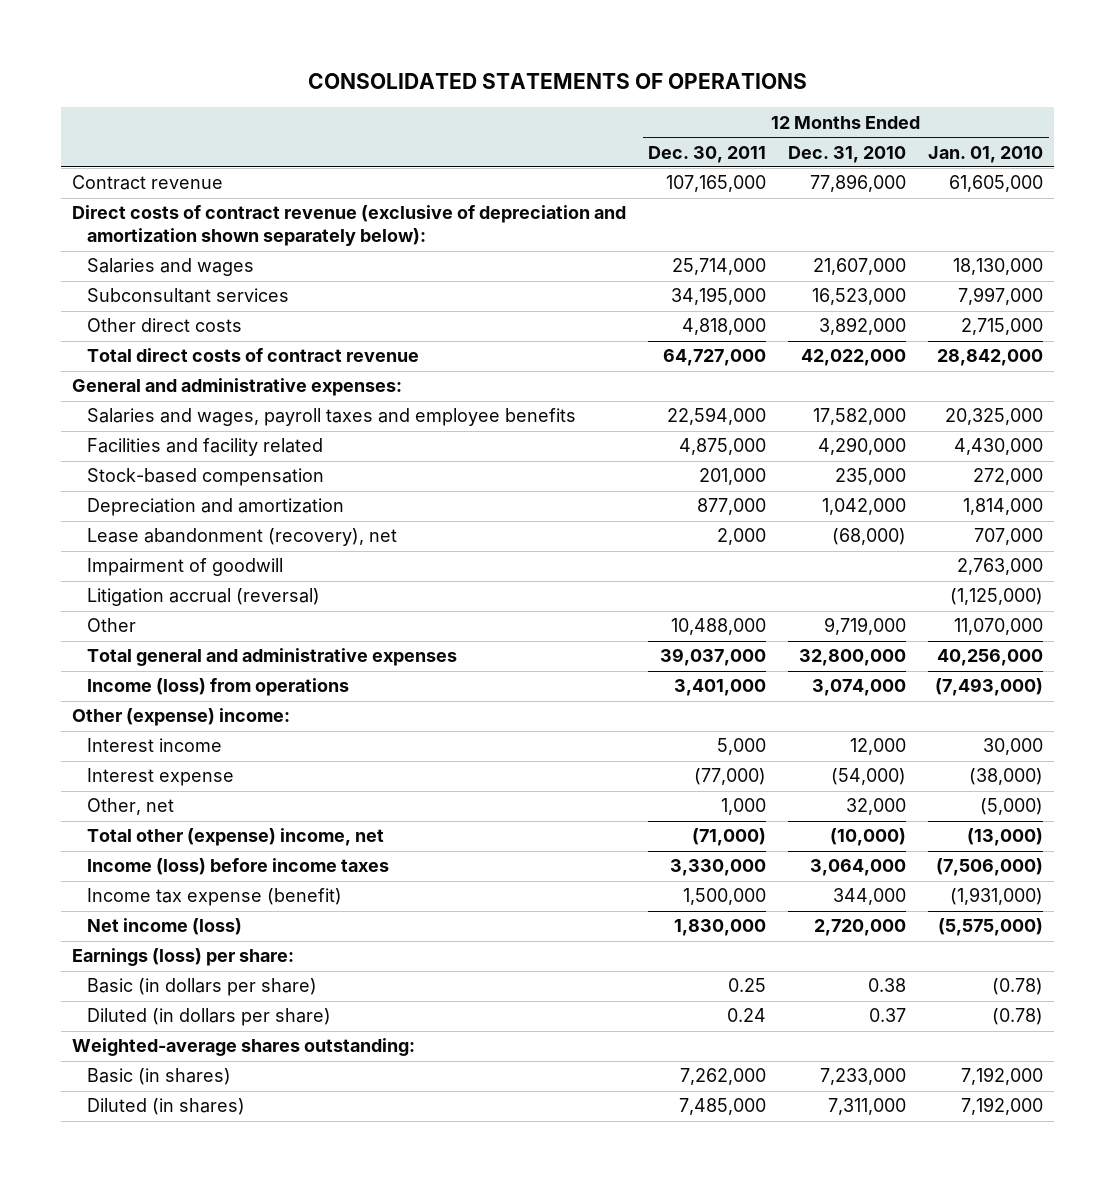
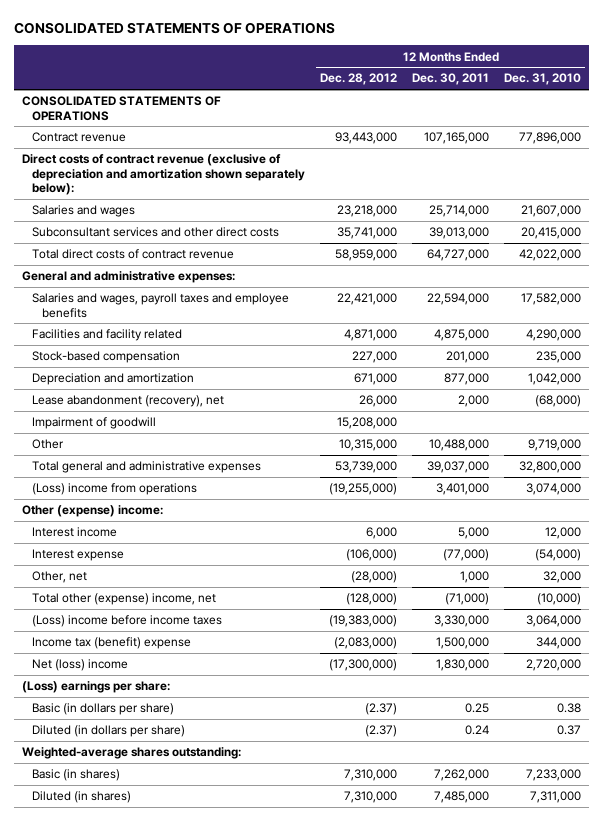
[928,145,1044,163] Jan. 01, 2010 -> none
none -> [319,73,397,86] Dec. 28, 2012
none -> [22,96,222,121] CONSOLIDATED STATEMENTS OF OPERATIONS
[87,318,243,333] Other direct costs -> none
[87,288,290,304] Subconsultant services -> [31,227,279,238] Subconsultant services and other direct costs
[671,287,767,306] 34,195,000 -> [429,227,490,240] 39,013,000
[812,288,907,306] 16,523,000 -> [521,227,582,240] 20,415,000
[87,588,321,607] Litigation accrual (reversal) -> none
[87,678,350,697] Income (loss) from operations -> [31,483,197,496] (Loss) income from operations
[87,858,390,876] Income (loss) before income taxes -> [31,615,222,628] (Loss) income before income taxes
[87,888,343,907] Income tax expense (benefit) -> [31,637,191,650] Income tax (benefit) expense
[87,918,243,936] Net income (loss) -> [31,659,128,672] Net (loss) income
[72,948,295,967] Earnings (loss) per share: -> [22,681,171,694] (Loss) earnings per share:

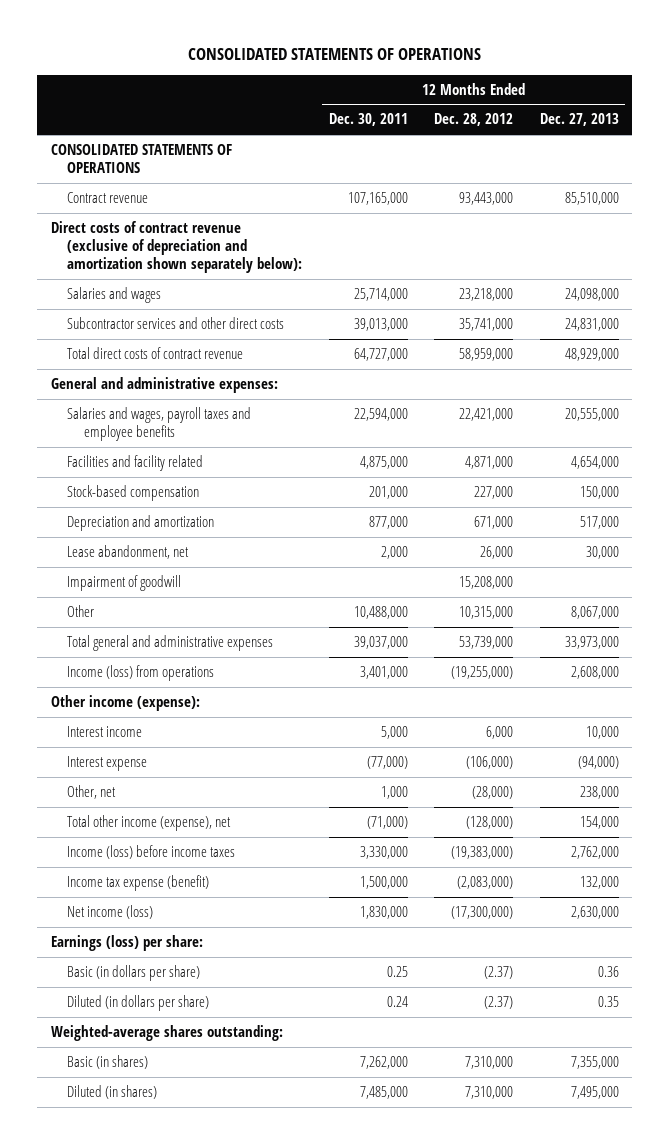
[504,73,582,86] Dec. 31, 2010 -> none
none -> [539,113,619,127] Dec. 27, 2013
[31,227,279,238] Subconsultant services and other direct costs -> [67,317,285,330] Subcontractor services and other direct costs
[31,395,224,408] Lease abandonment (recovery), net -> [67,545,190,560] Lease abandonment, net
[31,483,197,496] (Loss) income from operations -> [67,665,215,682] Income (loss) from operations
[22,505,164,518] Other (expense) income: -> [50,695,200,712] Other income (expense):
[31,593,216,606] Total other (expense) income, net -> [67,815,232,832] Total other income (expense), net
[31,615,222,628] (Loss) income before income taxes -> [67,845,236,860] Income (loss) before income taxes
[31,637,191,650] Income tax (benefit) expense -> [67,875,210,892] Income tax expense (benefit)
[31,659,128,672] Net (loss) income -> [67,905,154,920] Net income (loss)
[22,681,171,694] (Loss) earnings per share: -> [50,935,203,952] Earnings (loss) per share:

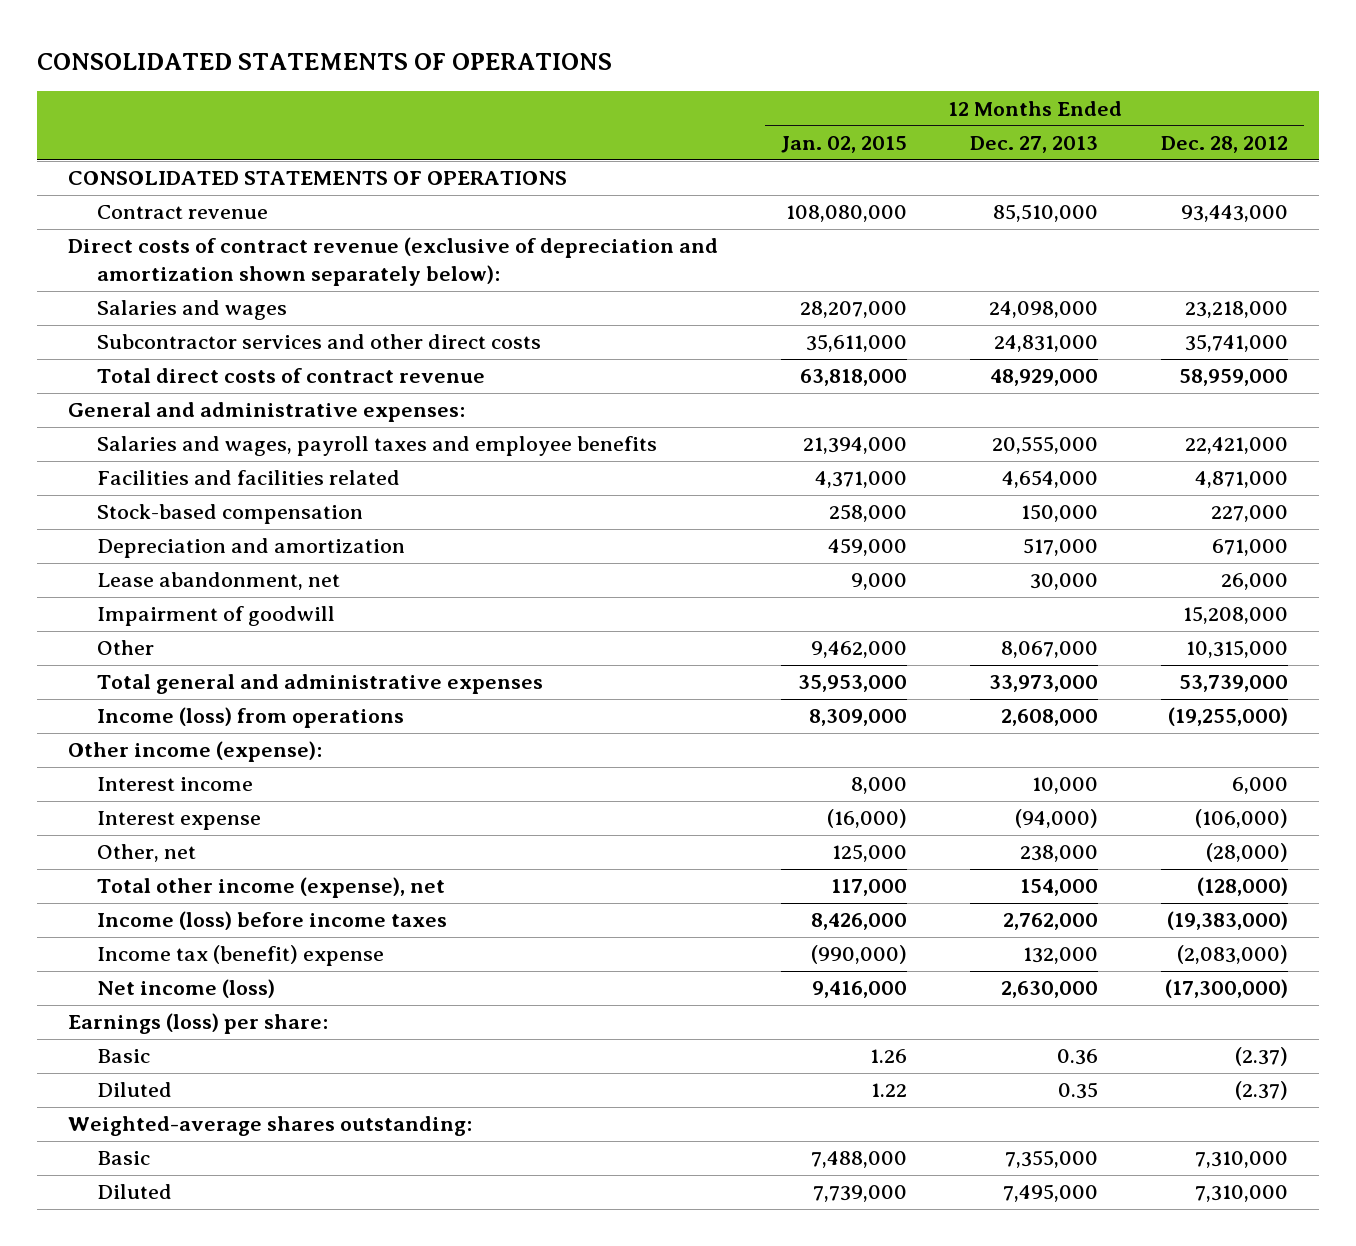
[328,113,408,127] Dec. 30, 2011 -> none
none -> [781,135,908,153] Jan. 02, 2015
[67,455,204,472] Facilities and facility related -> [97,470,401,486] Facilities and facilities related
[67,875,210,892] Income tax expense (benefit) -> [97,945,385,967] Income tax (benefit) expense
[67,965,201,982] Basic (in dollars per share) -> [97,1049,151,1064] Basic
[67,995,210,1012] Diluted (in dollars per share) -> [97,1082,173,1098] Diluted
[67,1055,149,1070] Basic (in shares) -> [97,1151,151,1166] Basic
[67,1085,158,1100] Diluted (in shares) -> [97,1184,173,1200] Diluted

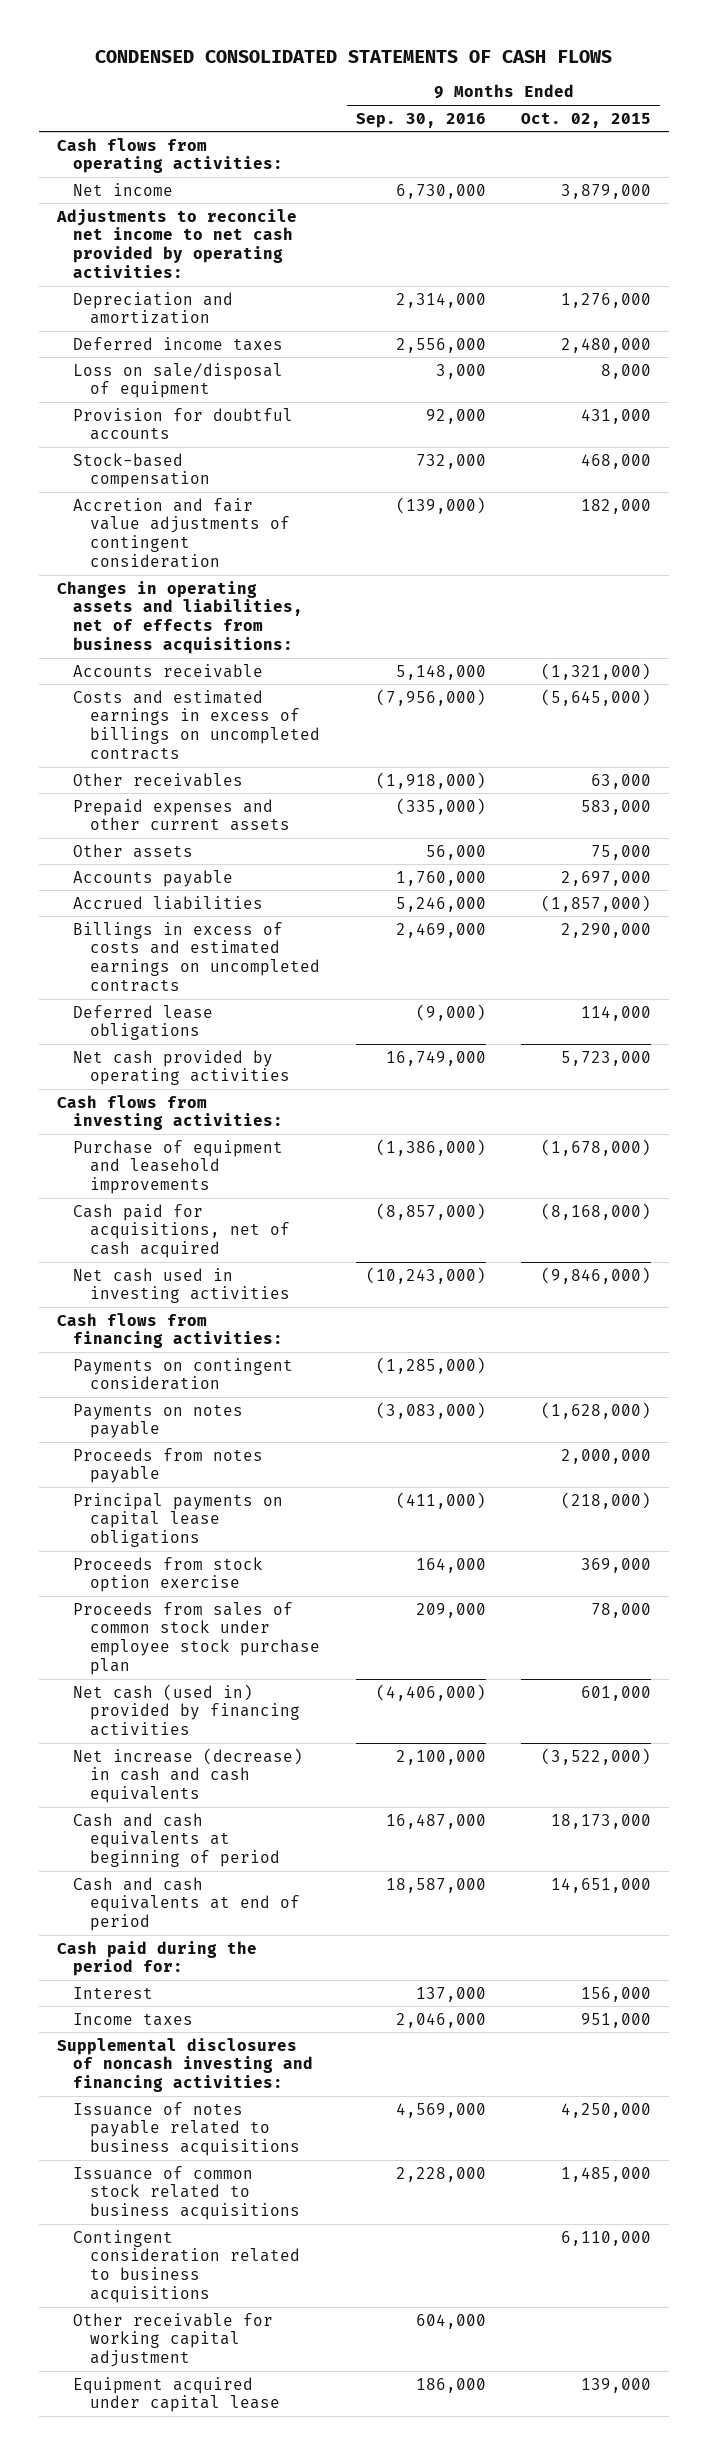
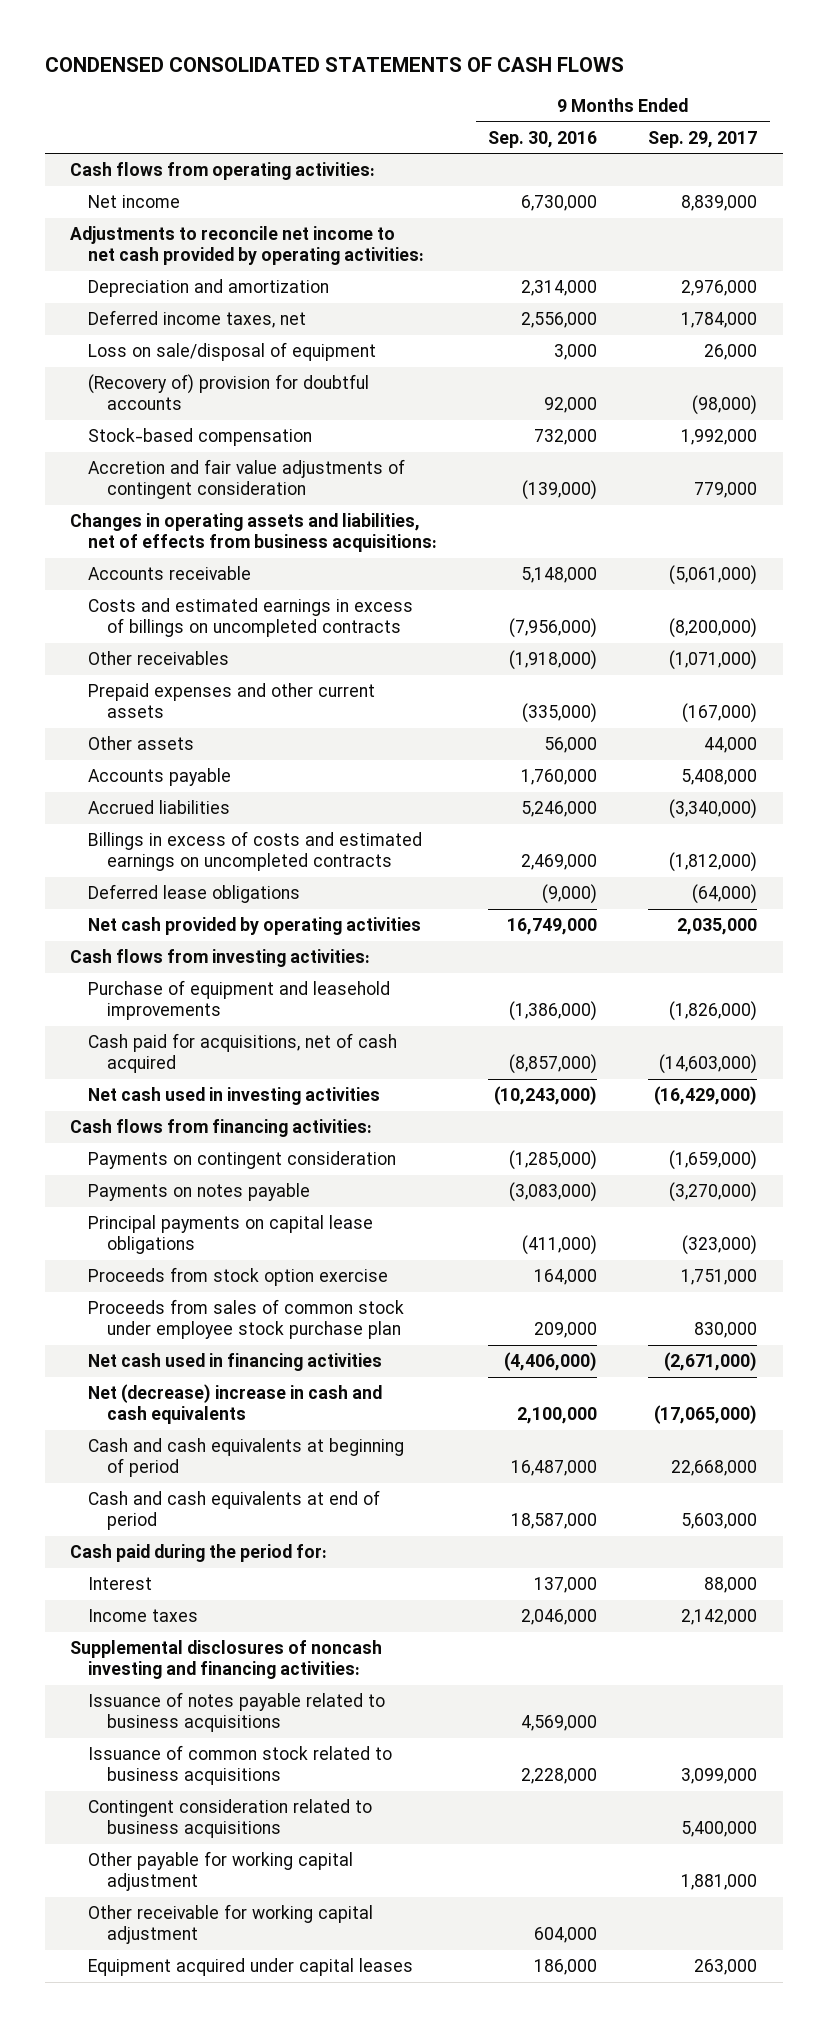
[521,111,652,128] Oct. 02, 2015 -> none
none -> [648,130,758,148] Sep. 29, 2017
[73,336,284,351] Deferred income taxes -> [88,310,307,329] Deferred income taxes, net
[73,407,294,441] Provision for doubtful accounts -> [88,374,370,411] (Recovery of) provision for doubtful accounts
[73,1447,264,1484] Proceeds from notes payable -> none
[73,1683,301,1737] Net cash (used in) provided by financing activities -> [88,1353,383,1372] Net cash used in financing activities
[73,1747,304,1804] Net increase (decrease) in cash and cash equivalents -> [88,1384,383,1425] Net (decrease) increase in cash and cash equivalents
none -> [88,1851,354,1892] Other payable for working capital adjustment
[73,2376,281,2413] Equipment acquired under capital lease -> [88,1958,414,1977] Equipment acquired under capital leases

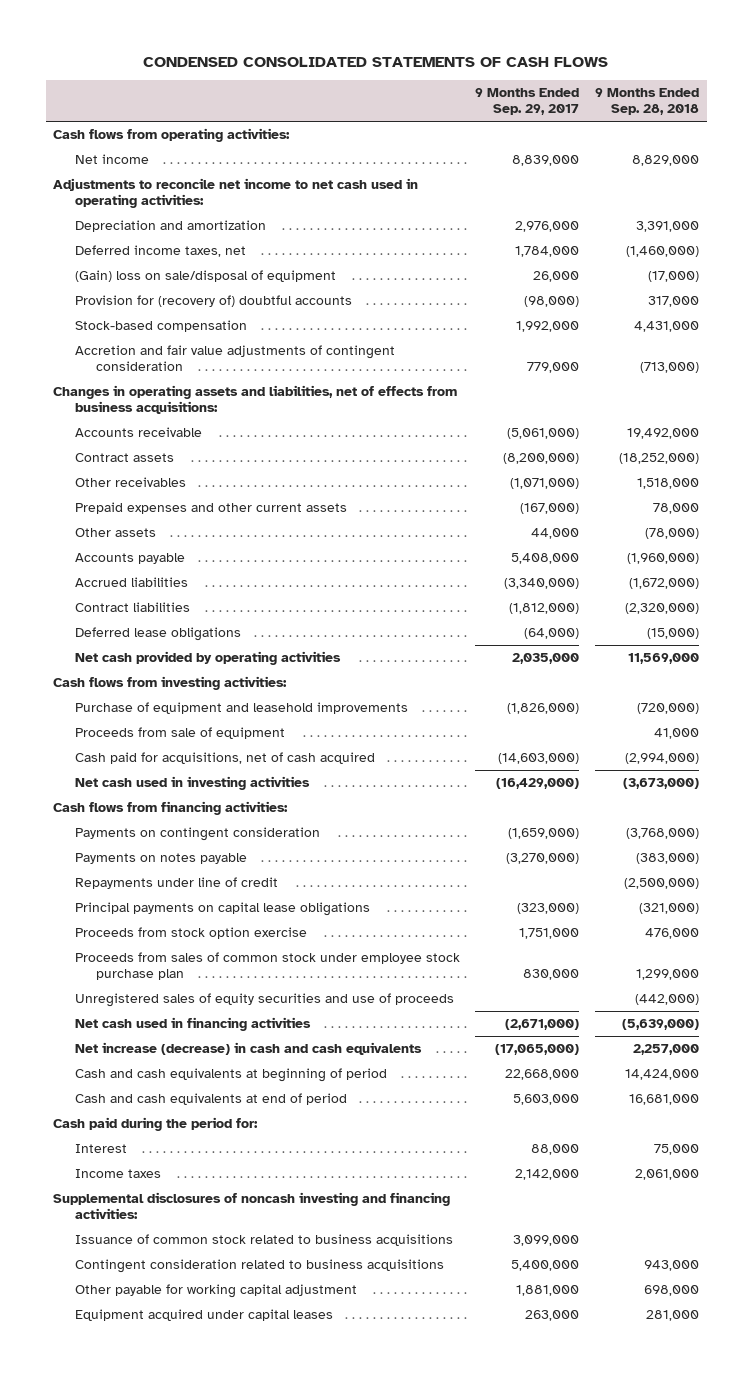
[488,130,598,148] Sep. 30, 2016 -> none
none -> [594,88,699,116] 9 Months Ended Sep. 28, 2018
[70,226,425,266] Adjustments to reconcile net income to net cash provided by operating activities: -> [53,178,419,208] Adjustments to reconcile net income to net cash used in operating activities:
[88,342,377,362] Loss on sale/disposal of equipment -> [74,270,336,283] (Gain) loss on sale/disposal of equipment
[88,374,370,411] (Recovery of) provision for doubtful accounts -> [74,295,352,308] Provision for (recovery of) doubtful accounts
[88,598,414,638] Costs and estimated earnings in excess of billings on uncompleted contracts -> none
none -> [74,453,174,463] Contract assets
[88,831,423,872] Billings in excess of costs and estimated earnings on uncompleted contracts -> [74,602,190,613] Contract liabilities
none -> [74,727,285,740] Proceeds from sale of equipment
none -> [74,877,278,890] Repayments under line of credit
none -> [74,993,454,1008] Unregistered sales of equity securities and use of proceeds
[88,1384,383,1425] Net (decrease) increase in cash and cash equivalents -> [74,1042,422,1056] Net increase (decrease) in cash and cash equivalents
[88,1692,386,1733] Issuance of notes payable related to business acquisitions -> none
[88,1904,374,1945] Other receivable for working capital adjustment -> none

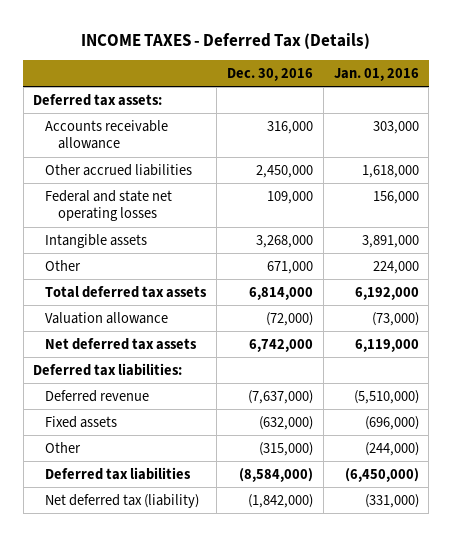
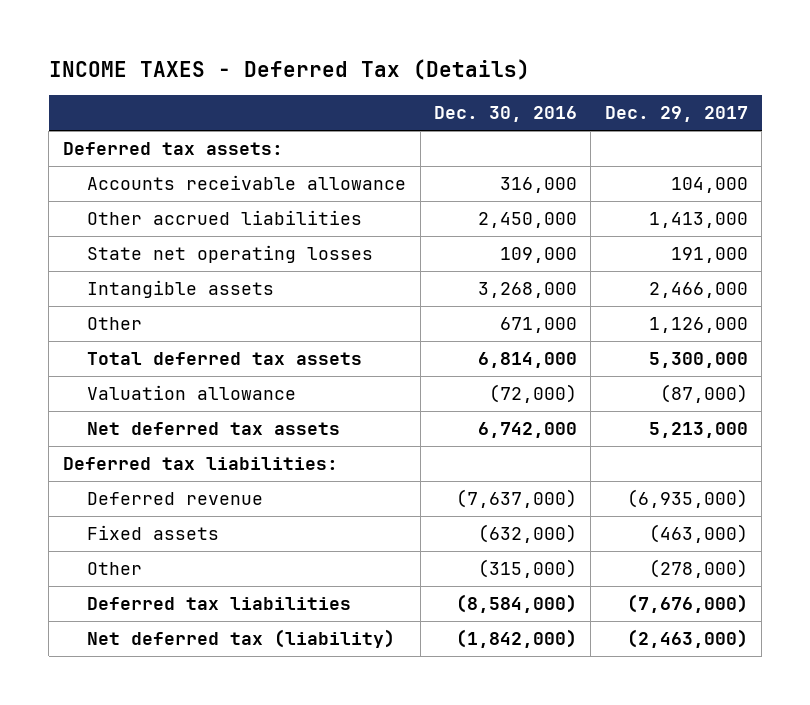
[333,68,419,82] Jan. 01, 2016 -> none
none -> [604,105,748,122] Dec. 29, 2017
[45,189,173,222] Federal and state net operating losses -> [87,245,374,264] State net operating losses

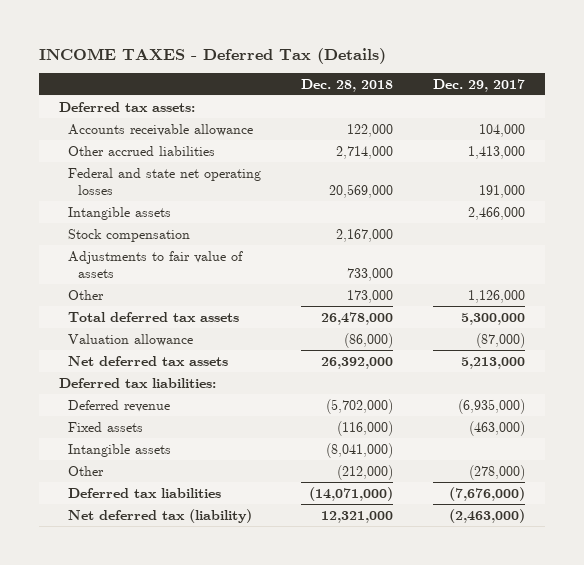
[434,105,578,122] Dec. 30, 2016 -> none
none -> [301,78,394,92] Dec. 28, 2018
[87,245,374,264] State net operating losses -> [68,167,262,195] Federal and state net operating losses
none -> [68,228,191,242] Stock compensation
none -> [68,250,244,278] Adjustments to fair value of assets
none -> [68,443,172,457] Intangible assets

